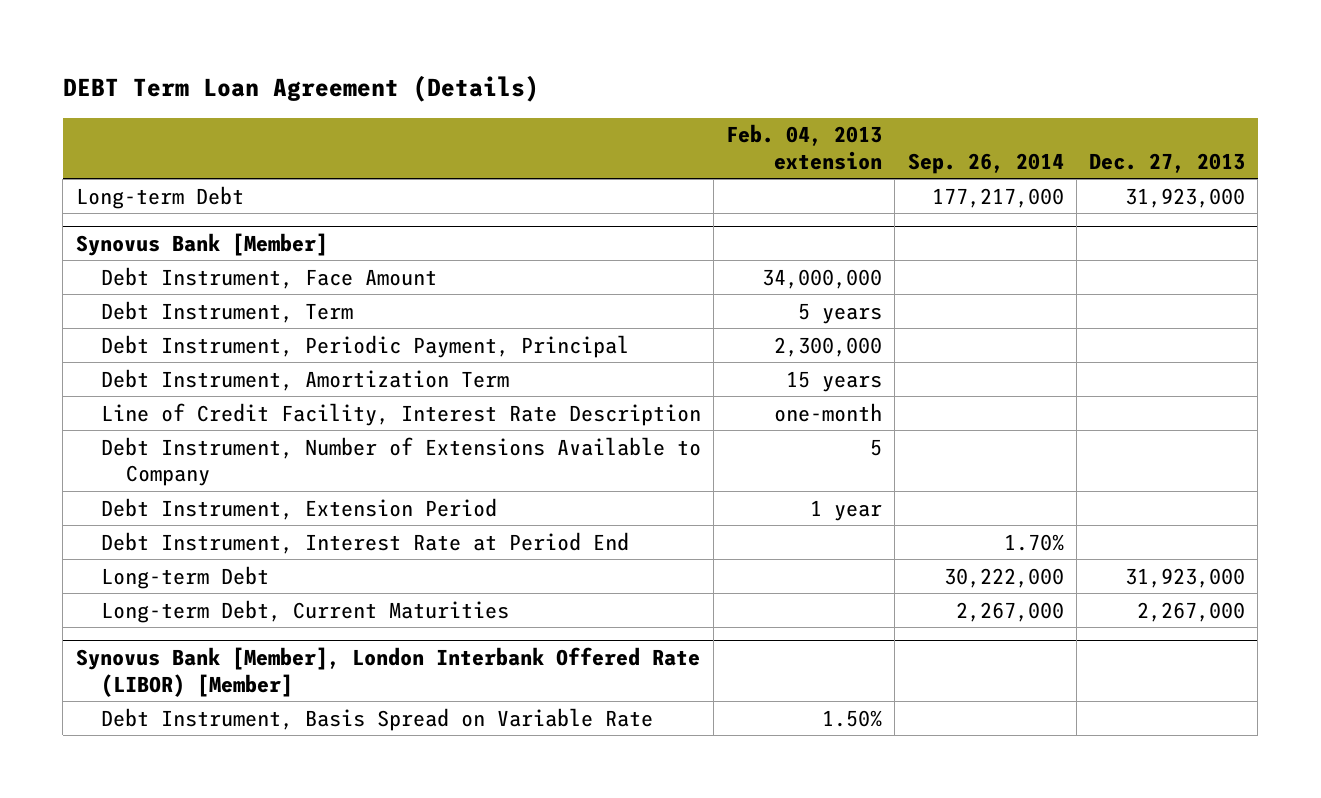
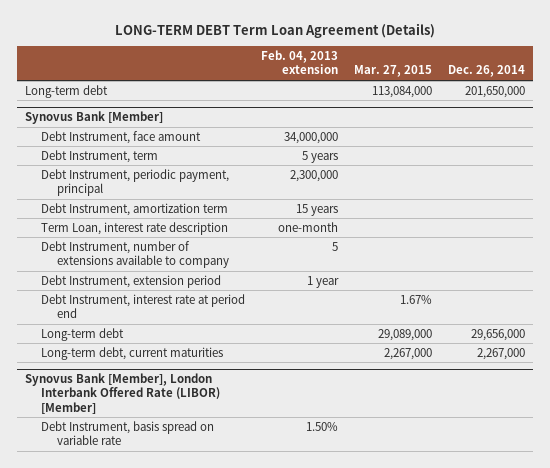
[62,75,539,103] DEBT Term Loan Agreement (Details) -> [115,22,436,38] LONG-TERM DEBT Term Loan Agreement (Details)
[907,152,1064,174] Sep. 26, 2014 -> none
[1088,152,1245,173] Dec. 27, 2013 -> none
none -> [354,65,433,78] Mar. 27, 2015
none -> [448,65,526,78] Dec. 26, 2014
[75,185,244,209] Long-term Debt -> [25,84,109,98] Long-term debt
[100,266,437,289] Debt Instrument, Face Amount -> [41,130,202,144] Debt Instrument, face amount
[100,300,353,323] Debt Instrument, Term -> [41,149,159,163] Debt Instrument, term
[100,334,629,358] Debt Instrument, Periodic Payment, Principal -> [41,168,230,197] Debt Instrument, periodic payment, principal
[100,368,509,391] Debt Instrument, Amortization Term -> [41,202,229,216] Debt Instrument, amortization term
[100,402,701,426] Line of Credit Facility, Interest Rate Description -> [41,221,229,235] Term Loan, interest rate description
[100,436,701,487] Debt Instrument, Number of Extensions Available to Company -> [41,240,230,269] Debt Instrument, number of extensions available to company
[100,497,497,520] Debt Instrument, Extension Period -> [41,274,222,288] Debt Instrument, extension period
[100,531,629,554] Debt Instrument, Interest Rate at Period End -> [41,293,246,319] Debt Instrument, interest rate at period end
[100,565,269,589] Long-term Debt -> [41,327,125,341] Long-term debt
[100,599,509,623] Long-term Debt, Current Maturities -> [41,346,224,360] Long-term debt, current maturities
[100,707,653,731] Debt Instrument, Basis Spread on Variable Rate -> [41,420,215,446] Debt Instrument, basis spread on variable rate

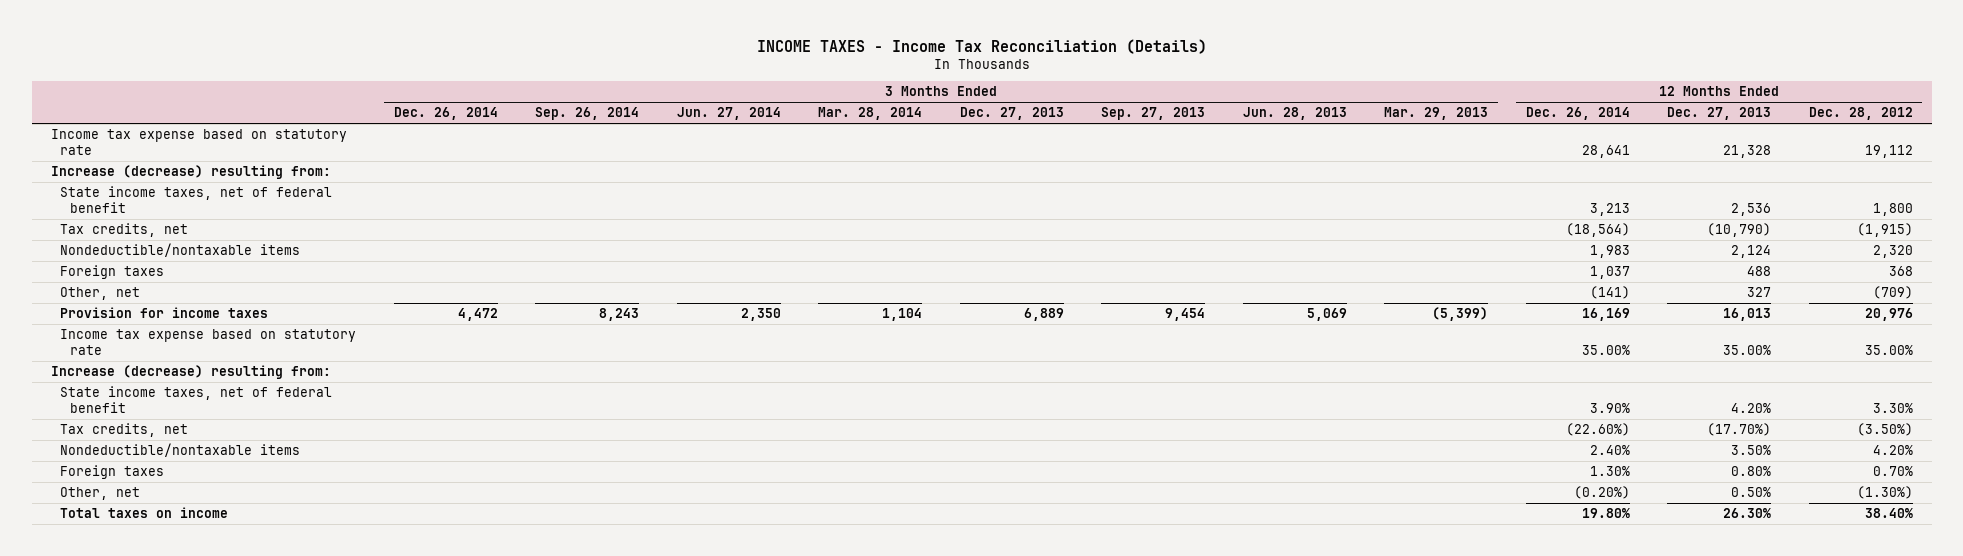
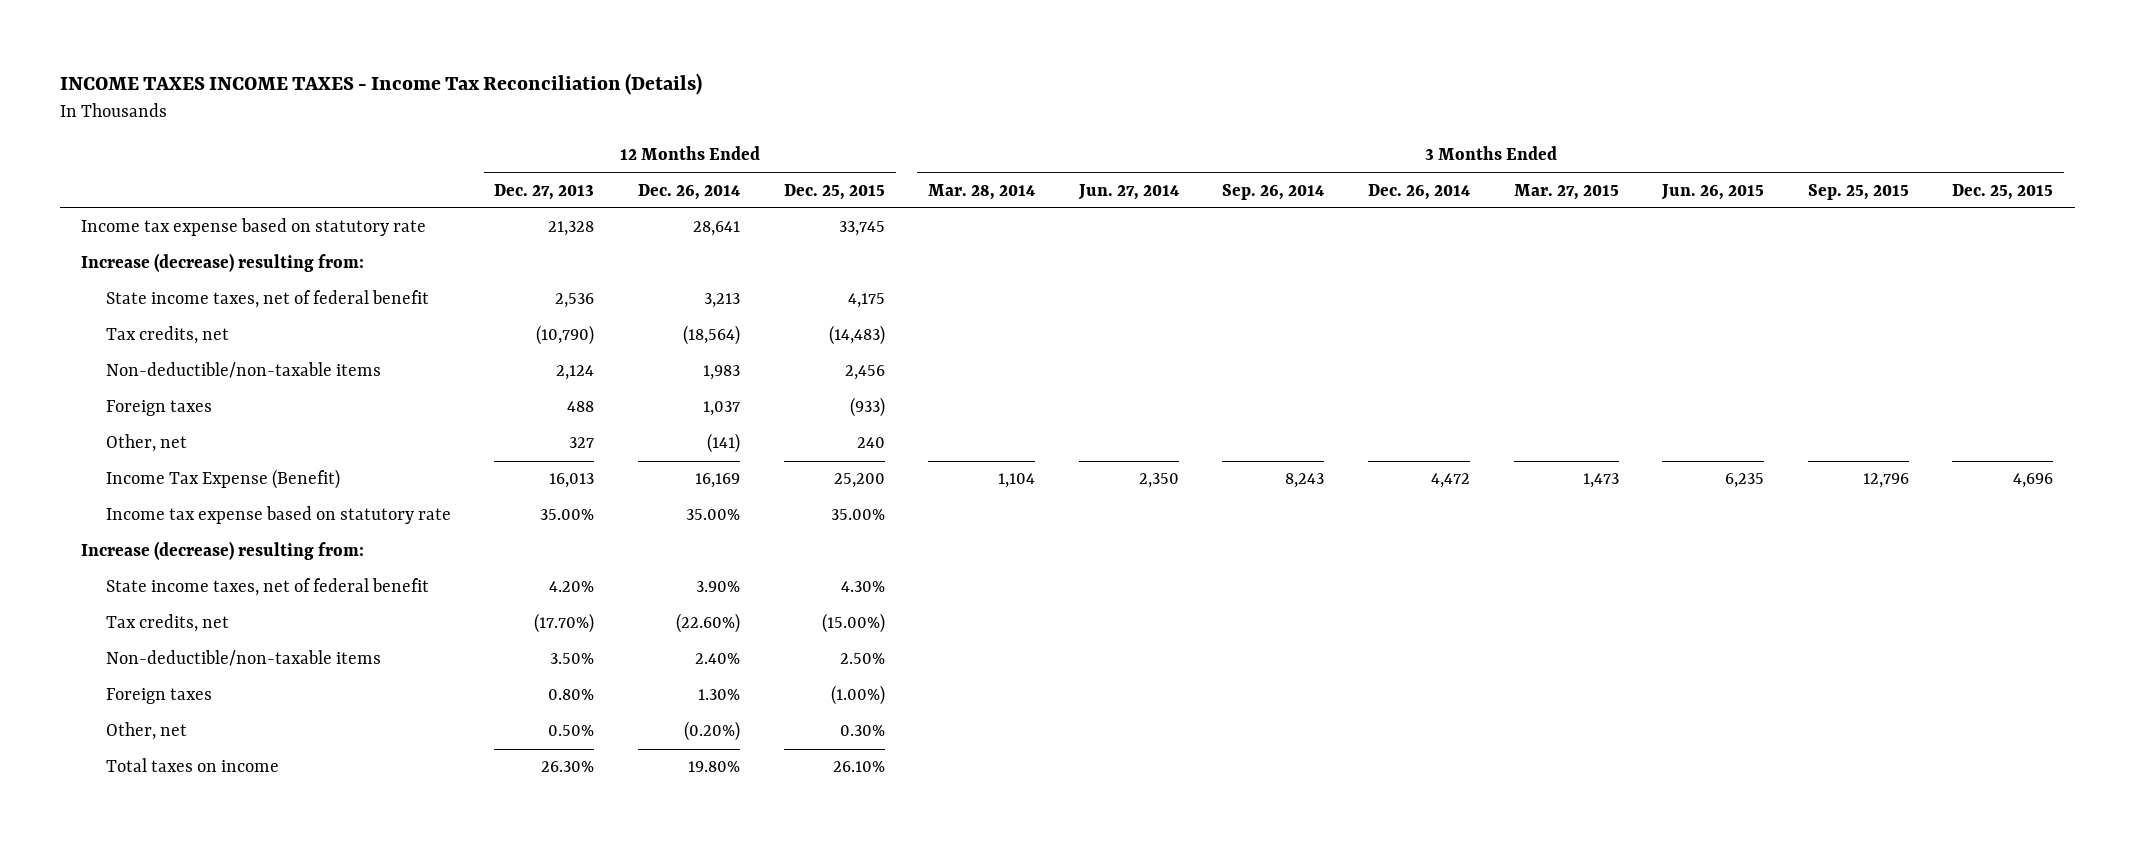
[756,38,1207,54] INCOME TAXES - Income Tax Reconciliation (Details) -> [59,73,702,96] INCOME TAXES INCOME TAXES - Income Tax Reconciliation (Details)
[959,107,1064,121] Dec. 27, 2013 -> none
[1101,107,1206,121] Sep. 27, 2013 -> none
[1242,107,1347,121] Jun. 28, 2013 -> none
[1384,107,1489,121] Mar. 29, 2013 -> none
[1808,107,1913,121] Dec. 28, 2012 -> none
none -> [783,183,885,200] Dec. 25, 2015
none -> [1513,183,1619,200] Mar. 27, 2015
none -> [1661,183,1765,200] Jun. 26, 2015
none -> [1807,183,1909,200] Sep. 25, 2015
none -> [1952,183,2054,200] Dec. 25, 2015
[60,243,301,258] Nondeductible/nontaxable items -> [105,362,381,379] Non-deductible/non-taxable items
[60,307,269,319] Provision for income taxes -> [105,469,340,490] Income Tax Expense (Benefit)
[60,443,301,458] Nondeductible/nontaxable items -> [105,650,381,667] Non-deductible/non-taxable items

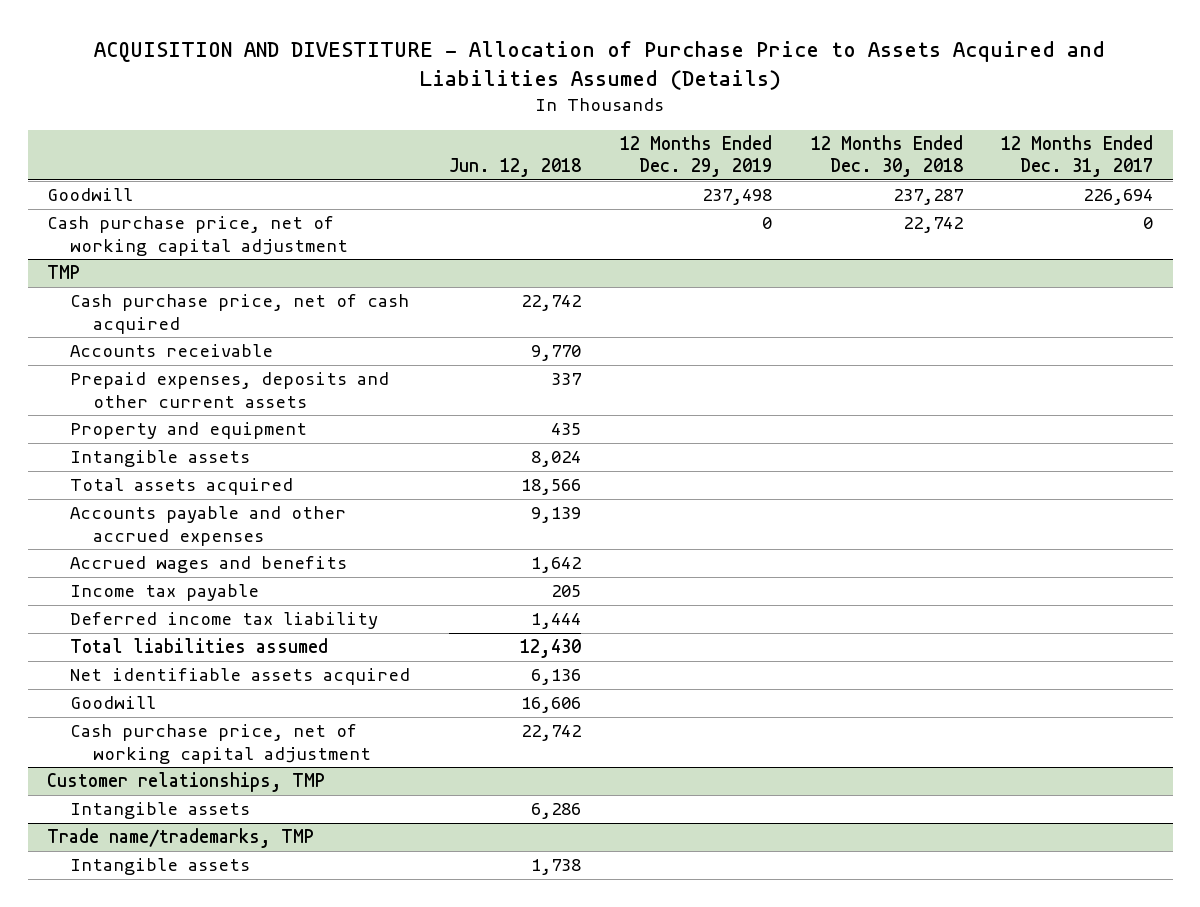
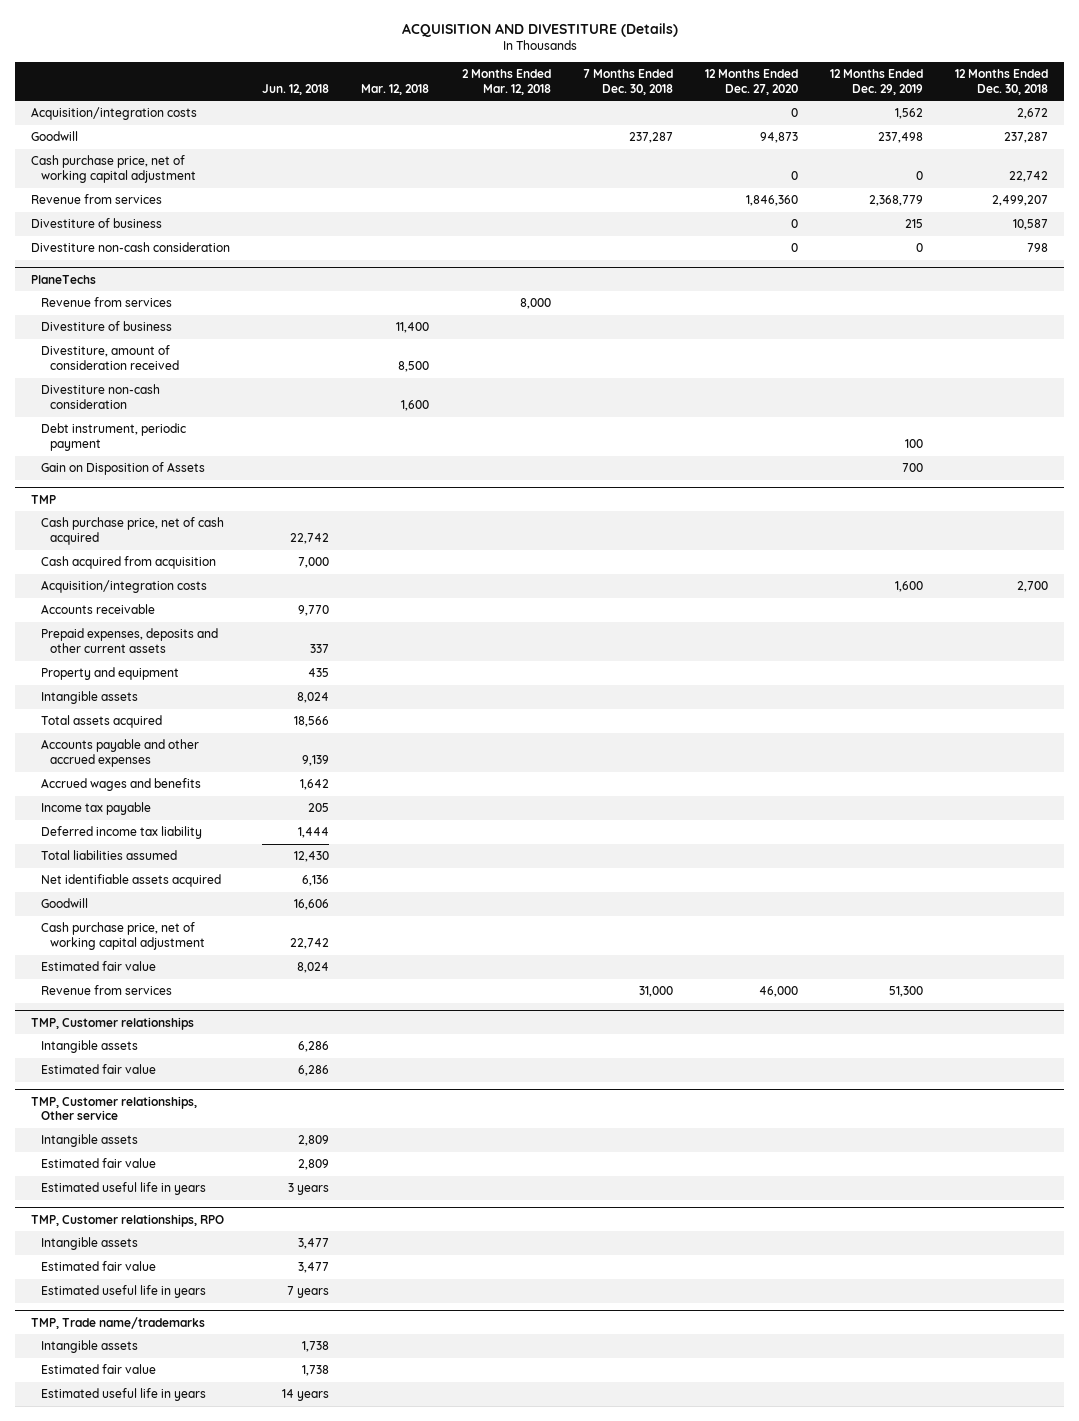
[94,40,1106,90] ACQUISITION AND DIVESTITURE - Allocation of Purchase Price to Assets Acquired and Liabilities Assumed (Details) -> [401,22,678,37] ACQUISITION AND DIVESTITURE (Details)
[1001,135,1154,178] 12 Months Ended Dec. 31, 2017 -> none
none -> [361,83,430,95] Mar. 12, 2018
none -> [461,68,551,95] 2 Months Ended Mar. 12, 2018
none -> [582,68,673,95] 7 Months Ended Dec. 30, 2018
none -> [704,68,798,95] 12 Months Ended Dec. 27, 2020
none -> [31,107,198,121] Acquisition/integration costs
none -> [31,194,163,205] Revenue from services
none -> [31,218,163,229] Divestiture of business
none -> [31,242,231,253] Divestiture non-cash consideration
none -> [31,274,97,284] PlaneTechs
none -> [40,297,172,308] Revenue from services
none -> [40,321,172,332] Divestiture of business
none -> [40,345,180,370] Divestiture, amount of consideration received
none -> [40,384,160,409] Divestiture non-cash consideration
none -> [40,423,186,451] Debt instrument, periodic payment
none -> [40,462,205,476] Gain on Disposition of Assets
none -> [40,556,216,570] Cash acquired from acquisition
none -> [40,580,207,594] Acquisition/integration costs
none -> [40,961,156,972] Estimated fair value
none -> [40,985,172,996] Revenue from services
[47,772,326,793] Customer relationships, TMP -> [31,1016,195,1030] TMP, Customer relationships
none -> [40,1064,156,1075] Estimated fair value
none -> [31,1095,198,1121] TMP, Customer relationships, Other service
none -> [40,1134,138,1148] Intangible assets
none -> [40,1158,156,1169] Estimated fair value
none -> [40,1182,206,1196] Estimated useful life in years
none -> [31,1213,225,1227] TMP, Customer relationships, RPO
none -> [40,1237,138,1251] Intangible assets
none -> [40,1261,156,1272] Estimated fair value
none -> [40,1285,206,1299] Estimated useful life in years
[47,828,315,849] Trade name/trademarks, TMP -> [31,1316,206,1329] TMP, Trade name/trademarks
none -> [40,1364,156,1375] Estimated fair value
none -> [40,1388,206,1402] Estimated useful life in years

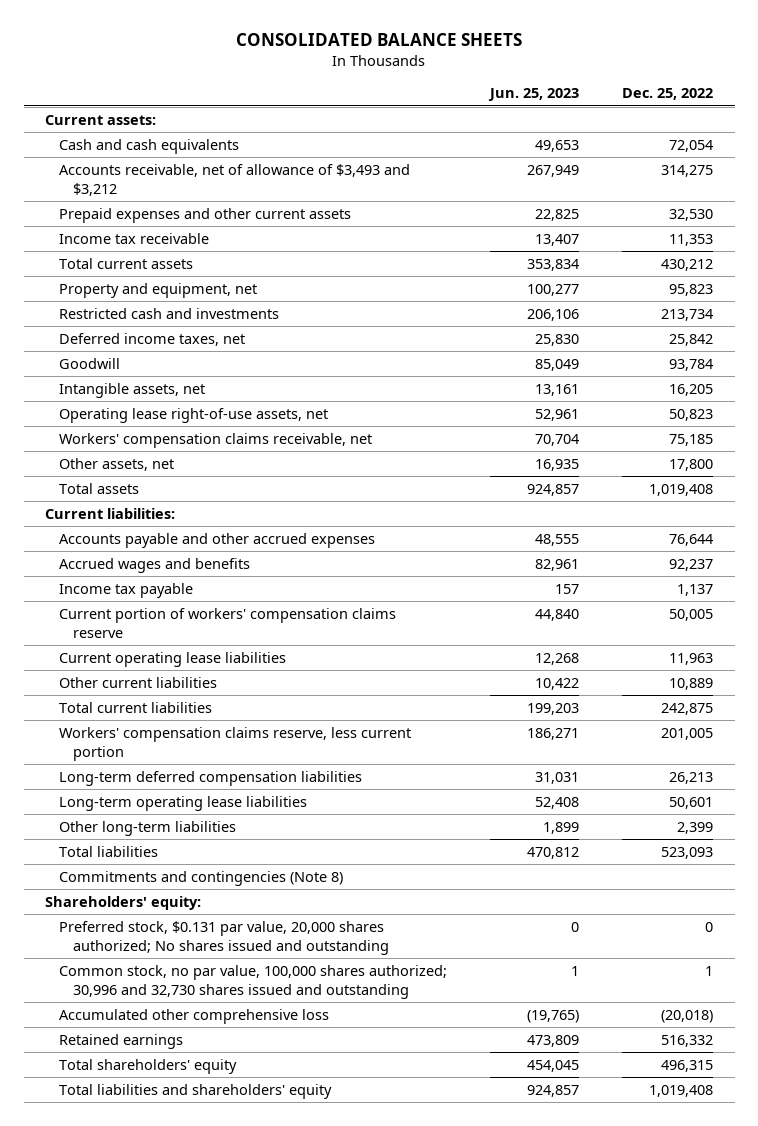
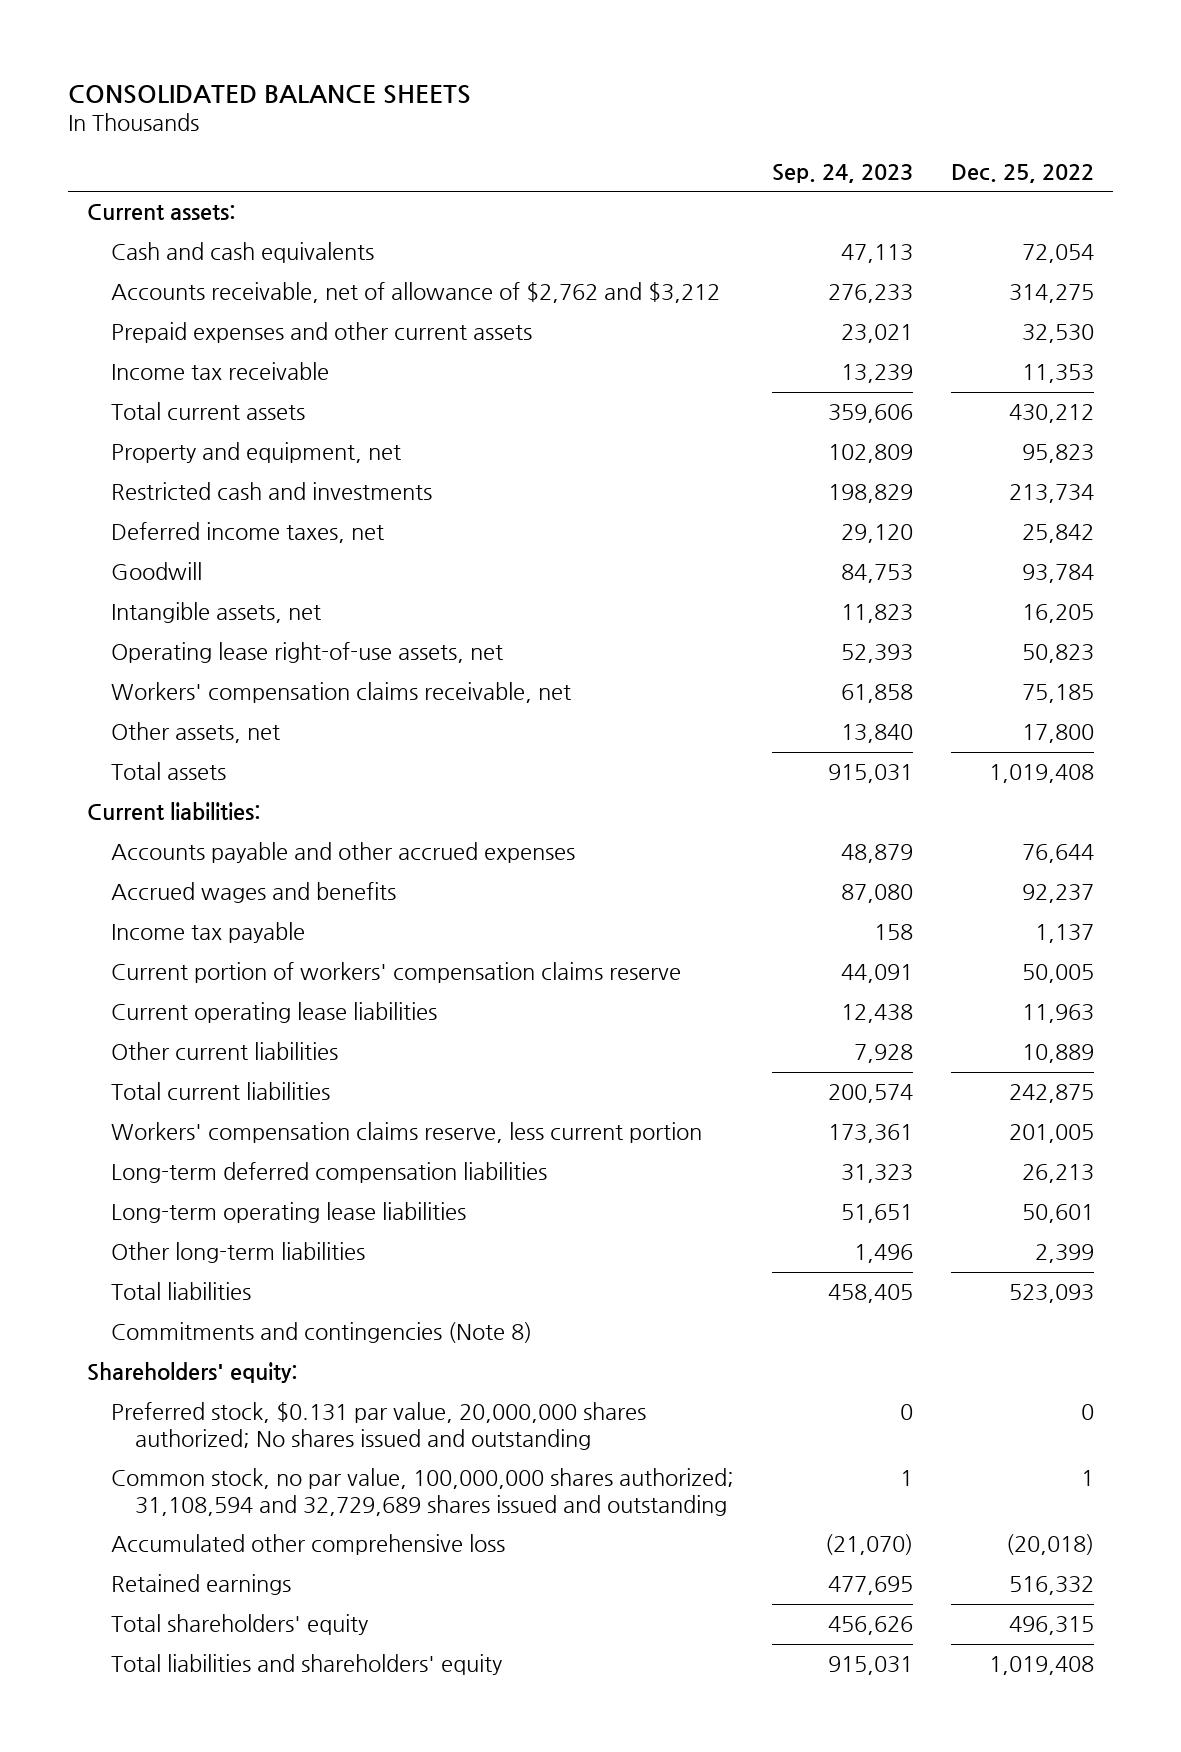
[488,88,580,102] Jun. 25, 2023 -> none
none -> [771,163,913,183] Sep. 24, 2023
[59,163,411,196] Accounts receivable, net of allowance of $3,493 and $3,212 -> [110,282,720,304] Accounts receivable, net of allowance of $2,762 and $3,212
[59,920,389,955] Preferred stock, $0.131 par value, 20,000 shares authorized; No shares issued and outstanding -> [110,1402,646,1451] Preferred stock, $0.131 par value, 20,000,000 shares authorized; No shares issued and outstanding
[59,964,448,999] Common stock, no par value, 100,000 shares authorized; 30,996 and 32,730 shares issued and outstanding -> [110,1468,734,1517] Common stock, no par value, 100,000,000 shares authorized; 31,108,594 and 32,729,689 shares issued and outstanding

